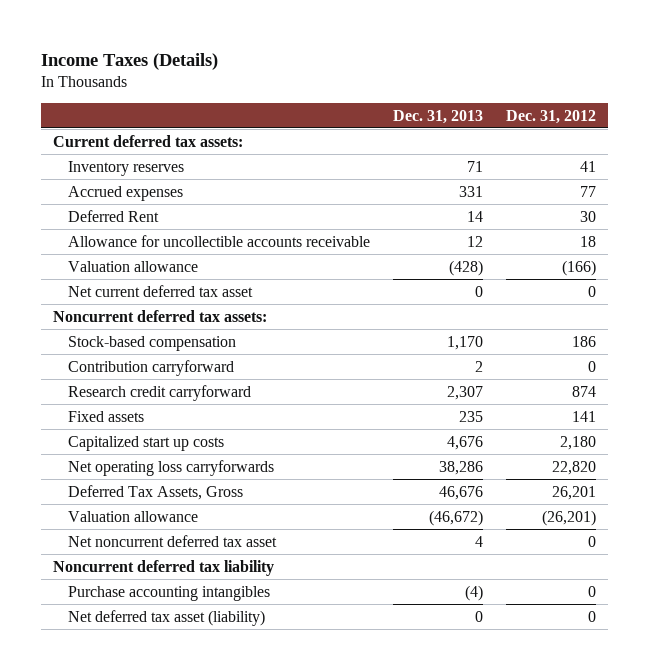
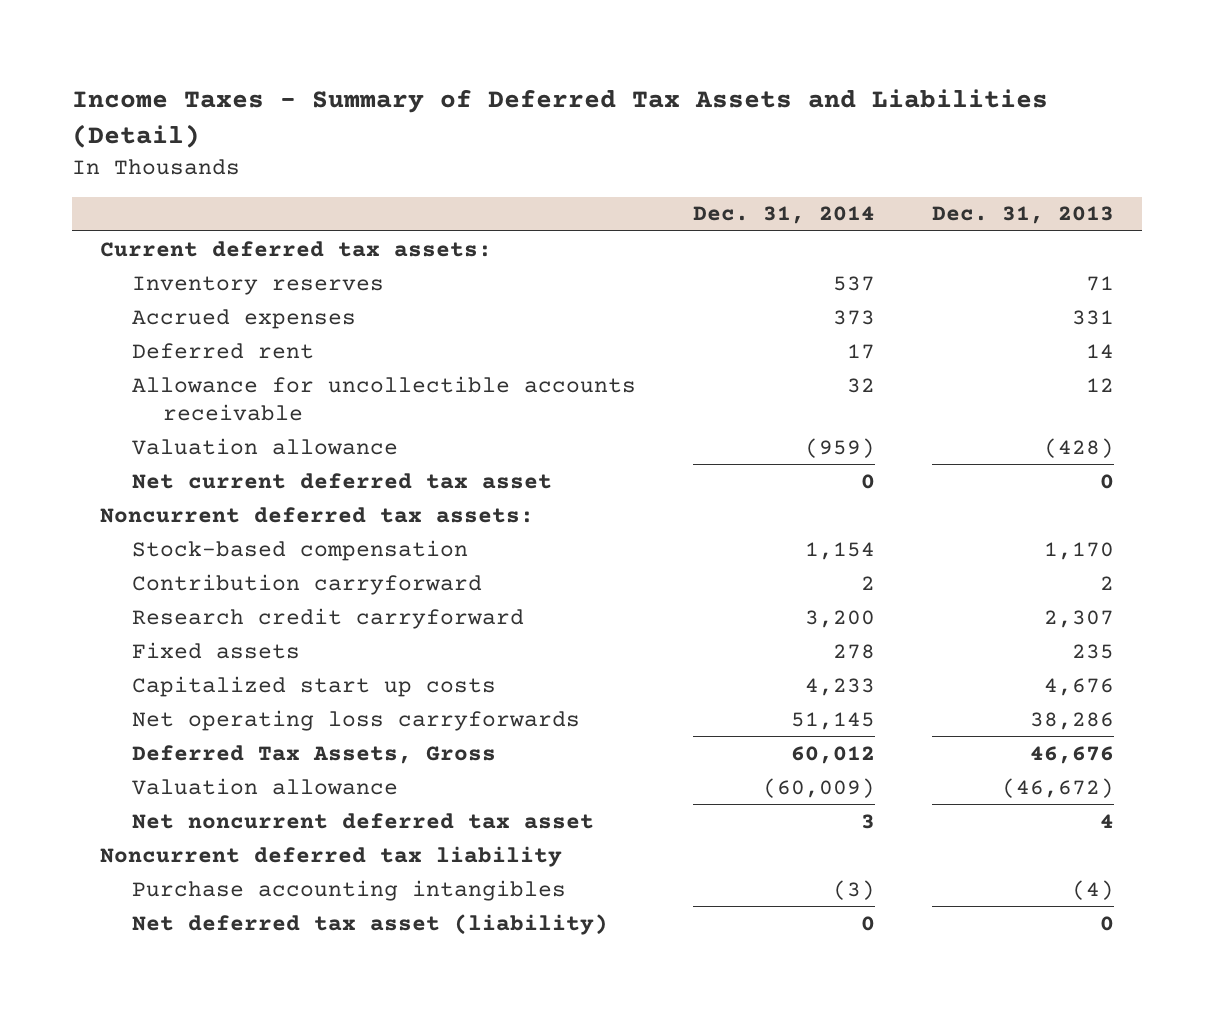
[40,52,218,70] Income Taxes (Details) -> [71,89,1048,148] Income Taxes - Summary of Deferred Tax Assets and Liabilities (Detail)
[506,109,597,124] Dec. 31, 2012 -> none
none -> [692,206,875,225] Dec. 31, 2014
[68,209,160,222] Deferred Rent -> [131,342,314,359] Deferred rent

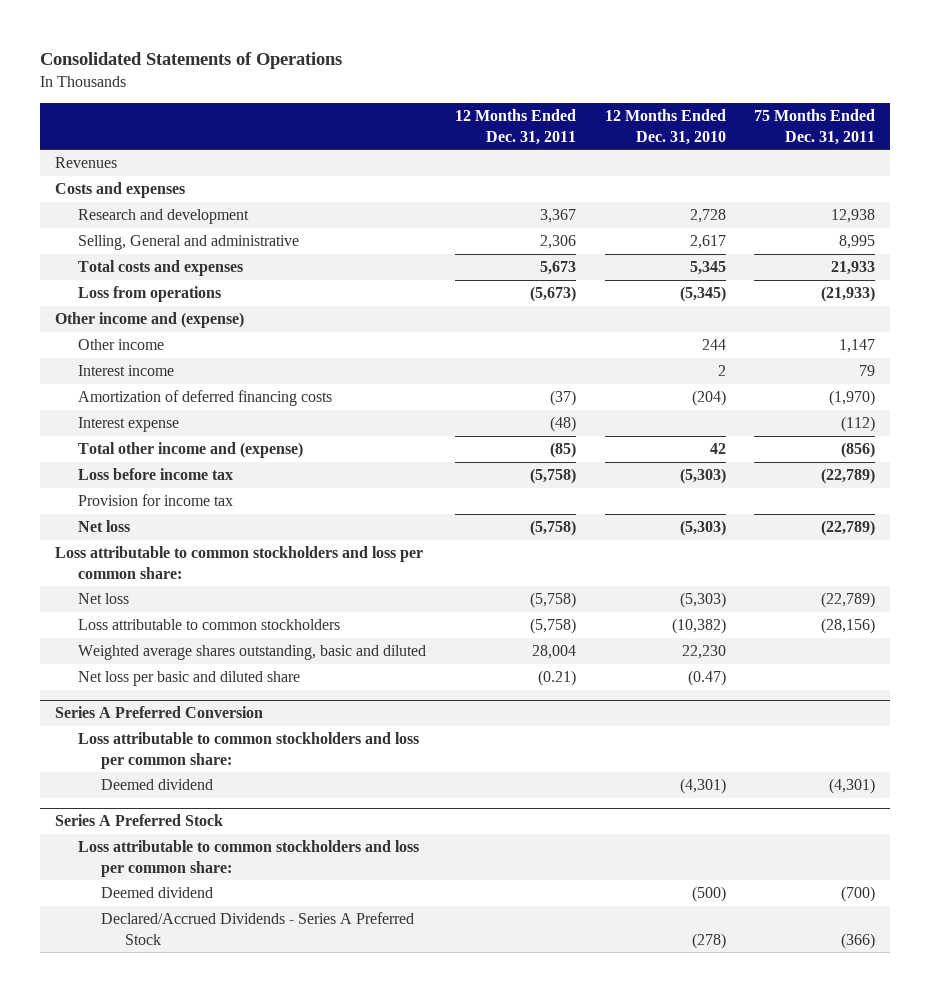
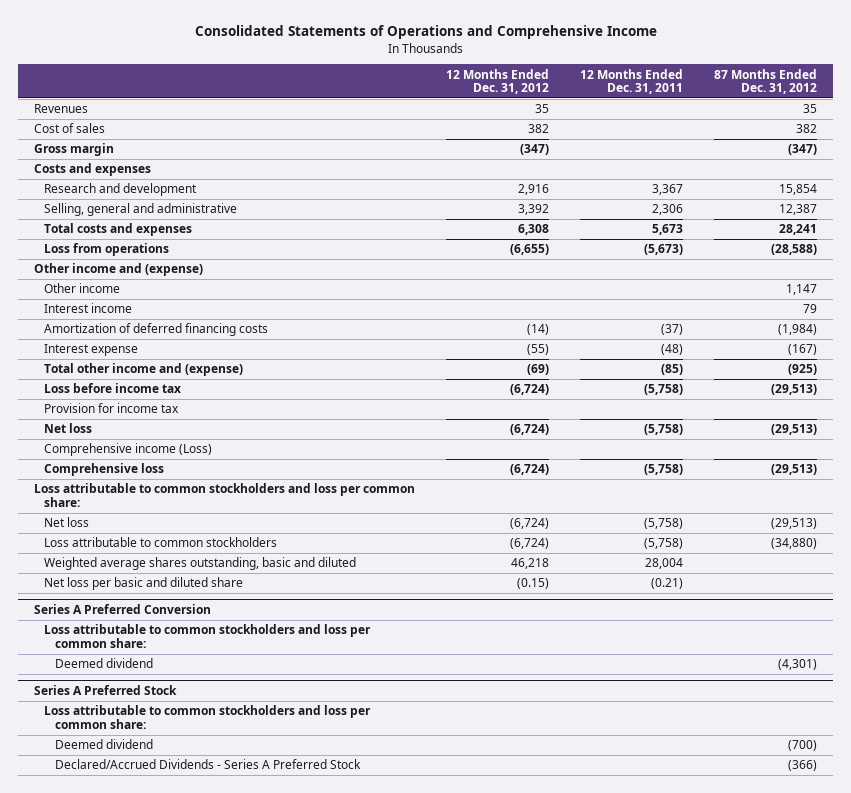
[40,52,343,70] Consolidated Statements of Operations -> [194,25,657,40] Consolidated Statements of Operations and Comprehensive Income
[604,109,726,145] 12 Months Ended Dec. 31, 2010 -> none
[754,109,876,145] 75 Months Ended Dec. 31, 2011 -> none
none -> [445,68,549,95] 12 Months Ended Dec. 31, 2012
none -> [714,68,818,95] 87 Months Ended Dec. 31, 2012
none -> [33,123,105,134] Cost of sales
none -> [33,143,114,157] Gross margin
[77,235,299,251] Selling, General and administrative -> [44,203,238,217] Selling, general and administrative
none -> [44,443,213,457] Comprehensive income (Loss)
none -> [44,463,165,477] Comprehensive loss

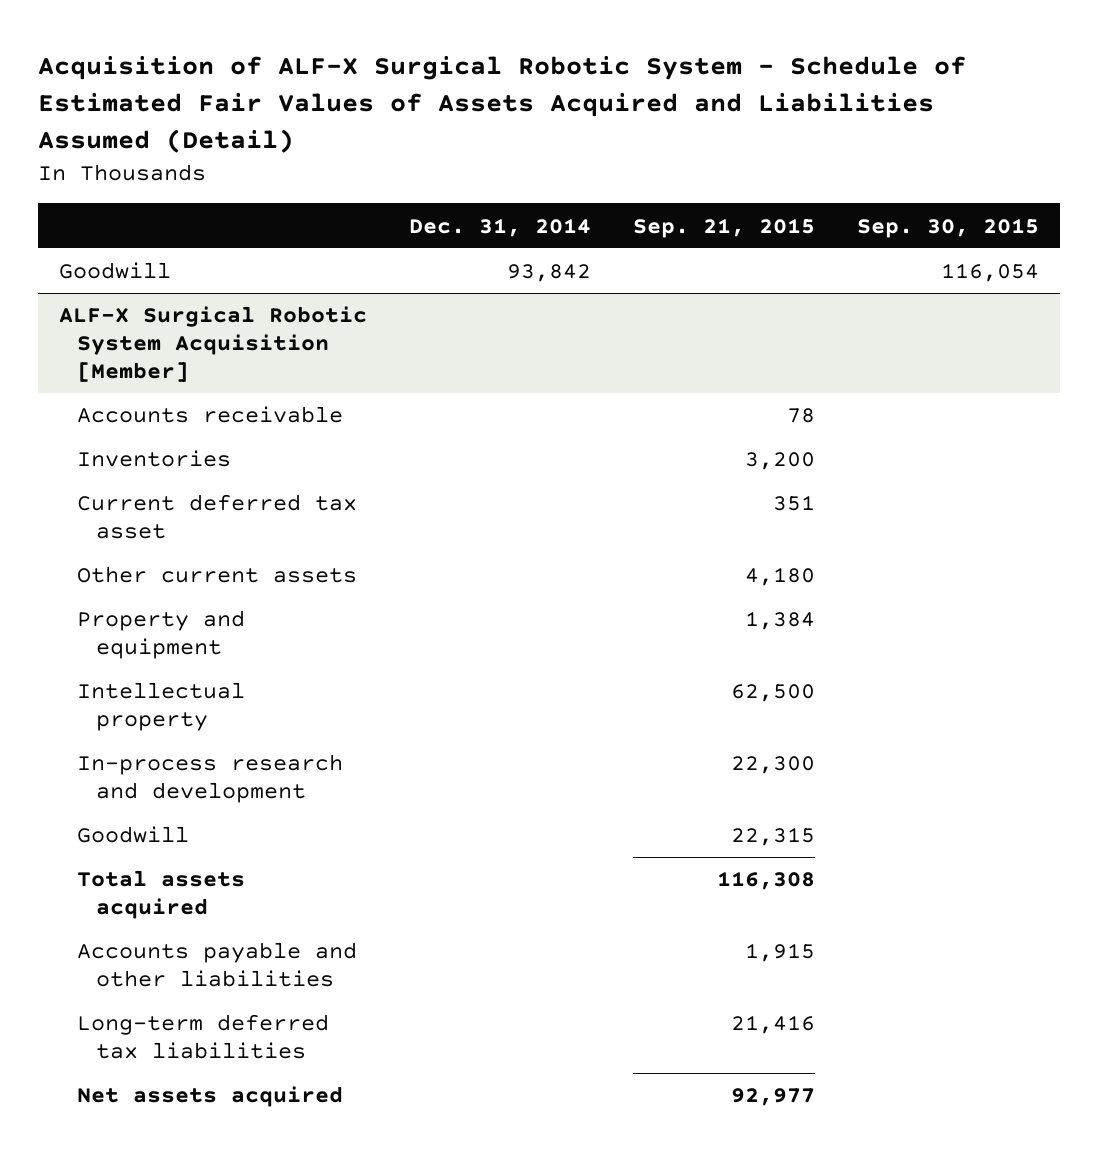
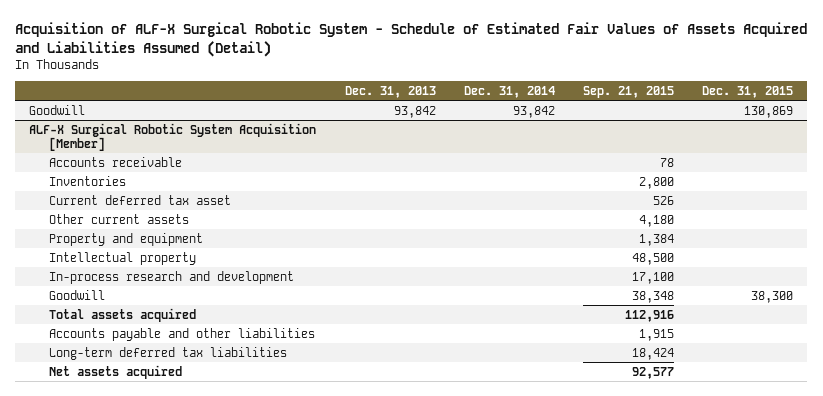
[856,217,1039,238] Sep. 30, 2015 -> none
none -> [344,85,436,98] Dec. 31, 2013
none -> [702,85,794,98] Dec. 31, 2015
[744,452,815,471] 3,200 -> [639,176,675,189] 2,800
[772,495,815,512] 351 -> [653,195,675,205] 526
[730,684,815,703] 62,500 -> [632,252,675,265] 48,500
[730,756,815,775] 22,300 -> [632,271,675,284] 17,100
[730,827,815,847] 22,315 -> [632,290,675,303] 38,348
[716,871,815,891] 116,308 -> [625,309,675,322] 112,916
[730,1015,815,1035] 21,416 -> [632,347,675,360] 18,424
[730,1088,815,1107] 92,977 -> [632,366,675,379] 92,577

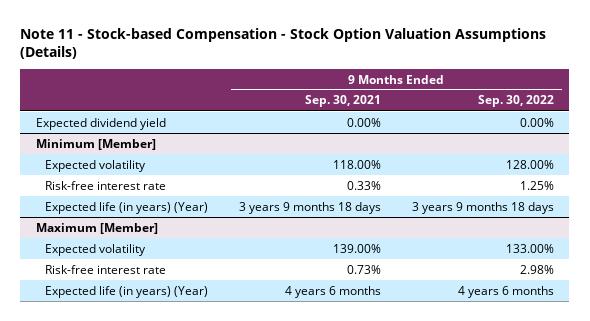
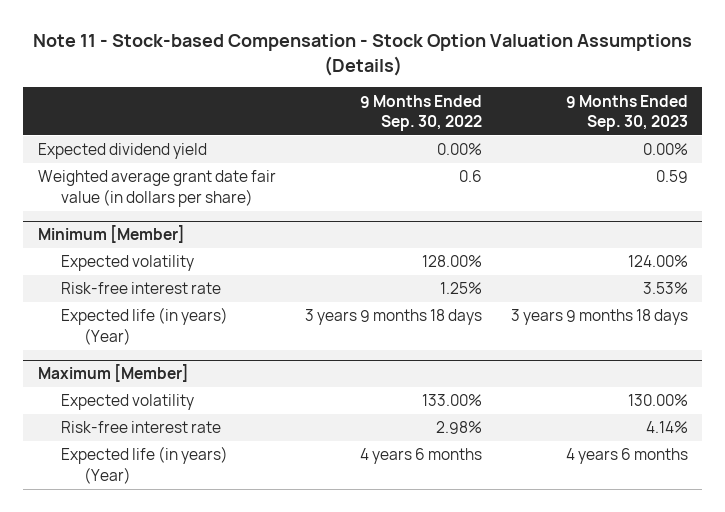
[304,95,381,108] Sep. 30, 2021 -> none
none -> [565,94,688,131] 9 Months Ended Sep. 30, 2023
none -> [37,170,276,207] Weighted average grant date fair value (in dollars per share)

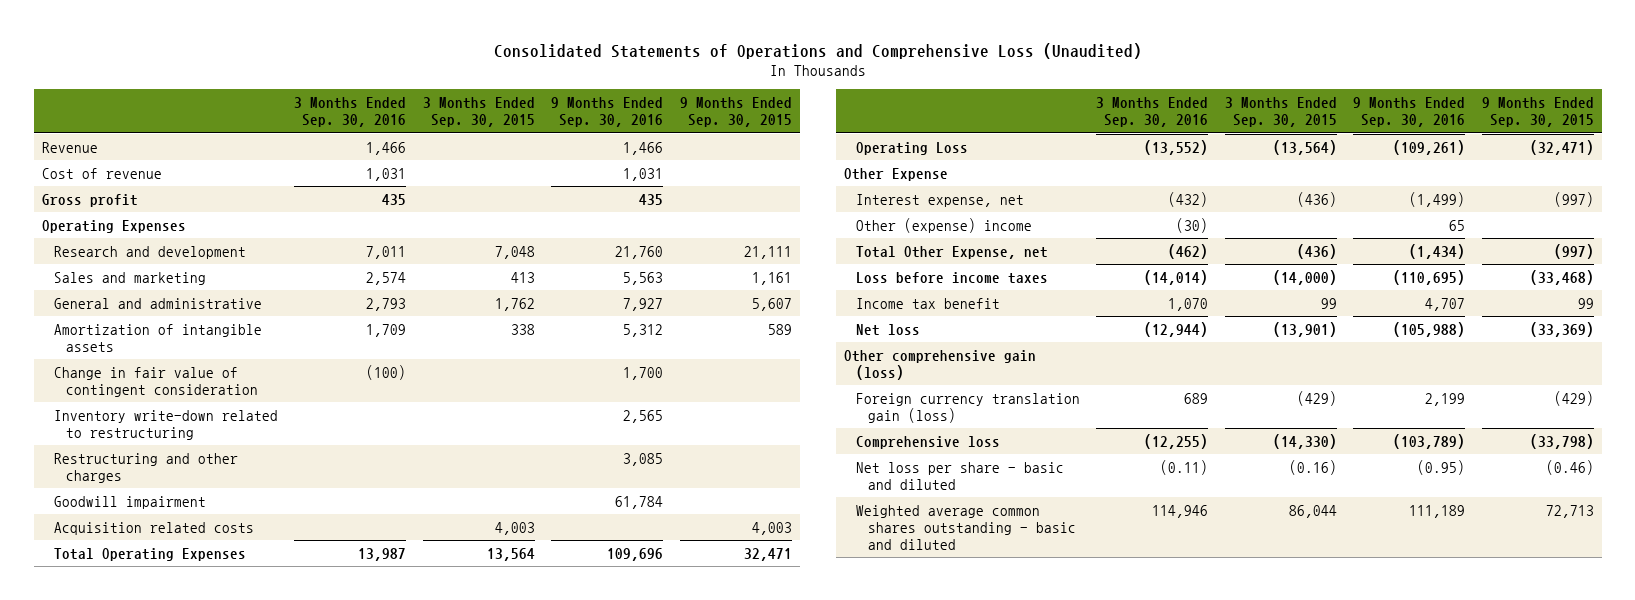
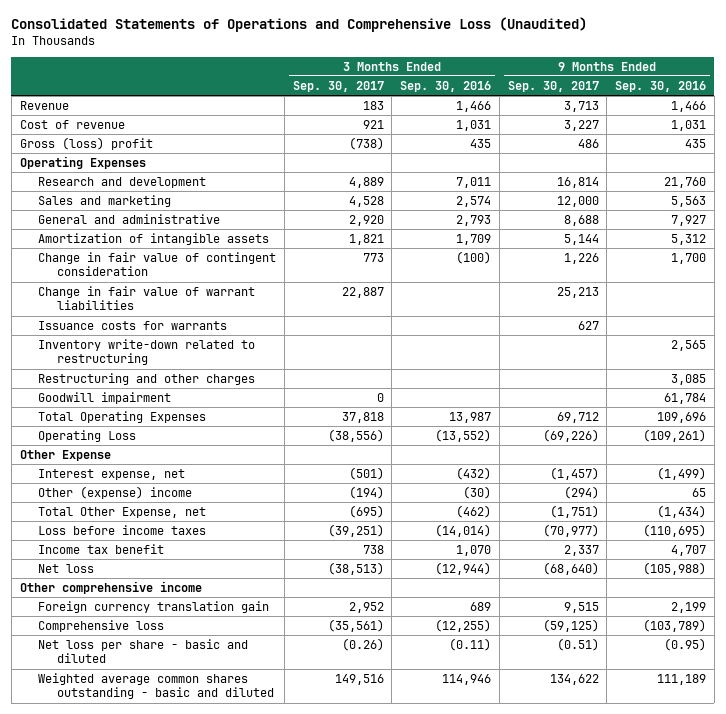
[422,96,535,128] 3 Months Ended Sep. 30, 2015 -> none
[679,96,792,128] 9 Months Ended Sep. 30, 2015 -> none
none -> [292,80,384,92] Sep. 30, 2017
none -> [507,80,599,92] Sep. 30, 2017
[41,193,138,207] Gross profit -> [19,136,153,150] Gross (loss) profit
none -> [38,285,256,311] Change in fair value of warrant liabilities
none -> [38,320,228,330] Issuance costs for warrants
[53,521,254,535] Acquisition related costs -> none
[843,349,1036,380] Other comprehensive gain (loss) -> [19,580,202,594] Other comprehensive income
[855,392,1080,423] Foreign currency translation gain (loss) -> [38,600,270,613] Foreign currency translation gain

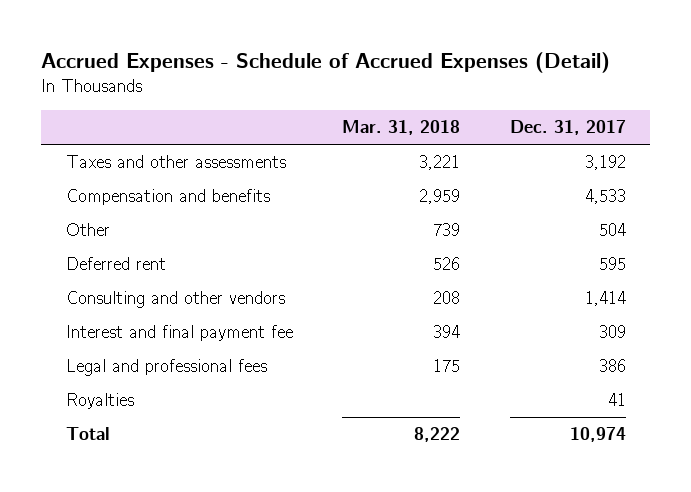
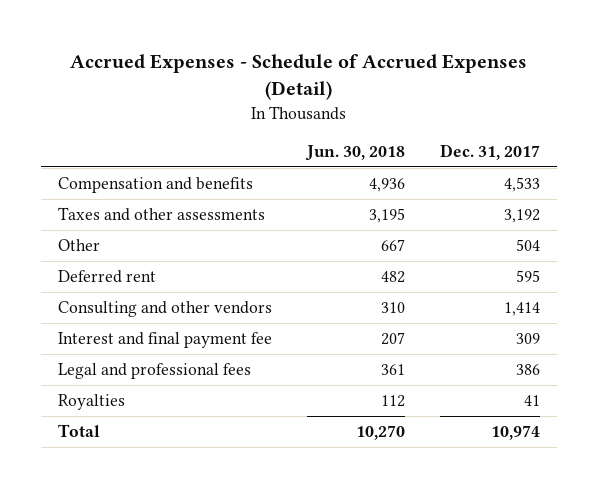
[342,120,461,136] Mar. 31, 2018 -> none
none -> [305,144,406,161] Jun. 30, 2018
[65,155,286,169] Taxes and other assessments -> [58,206,266,221] Taxes and other assessments

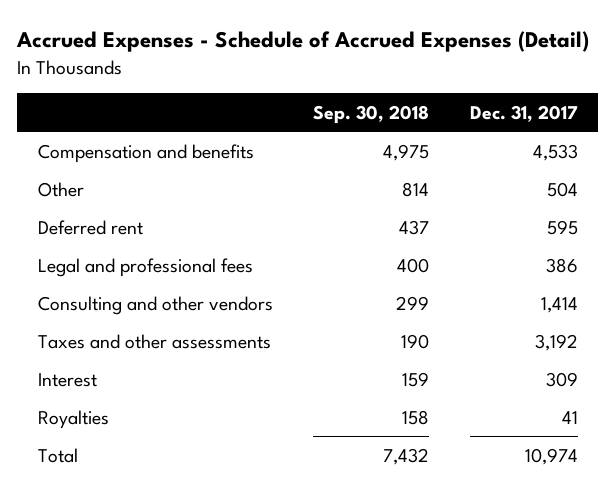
[305,144,406,161] Jun. 30, 2018 -> none
none -> [313,104,430,124] Sep. 30, 2018
[58,331,273,348] Interest and final payment fee -> none
[58,300,273,317] Consulting and other vendors -> [37,295,273,315] Consulting and other vendors
[58,206,266,221] Taxes and other assessments -> [37,333,271,349] Taxes and other assessments
none -> [37,372,97,387] Interest

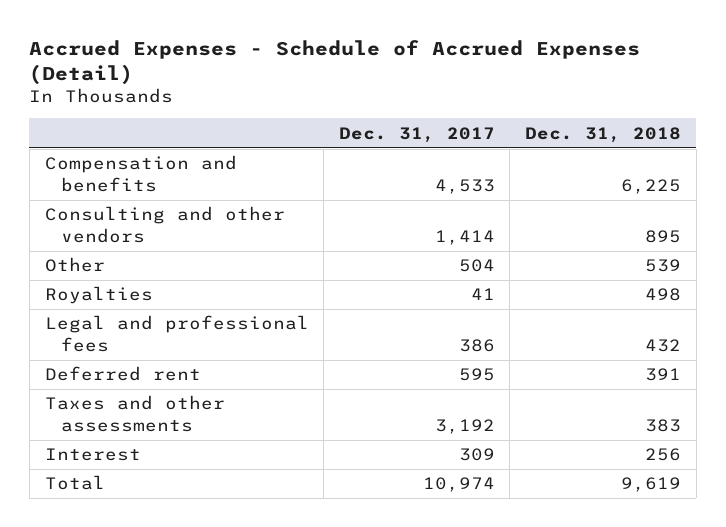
[313,104,430,124] Sep. 30, 2018 -> none
none -> [525,126,682,143] Dec. 31, 2018
[37,295,273,315] Consulting and other vendors -> [44,206,285,243] Consulting and other vendors
[37,409,109,429] Royalties -> [44,286,153,305] Royalties
[37,219,143,235] Deferred rent -> [44,366,201,382] Deferred rent

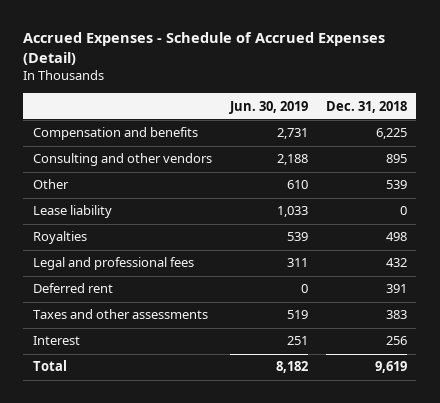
[338,126,495,143] Dec. 31, 2017 -> none
none -> [228,100,308,114] Jun. 30, 2019
none -> [32,205,112,219] Lease liability

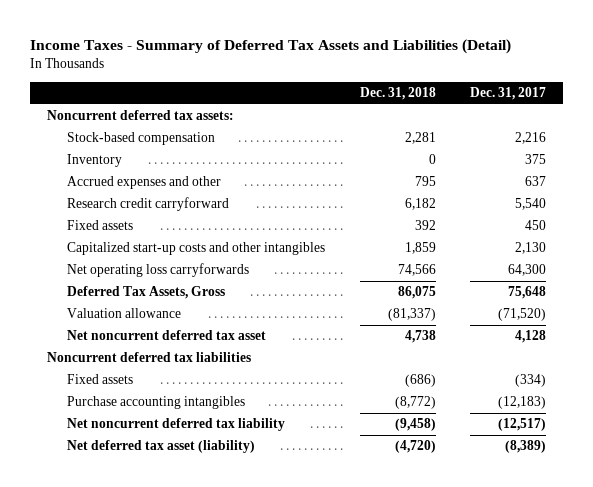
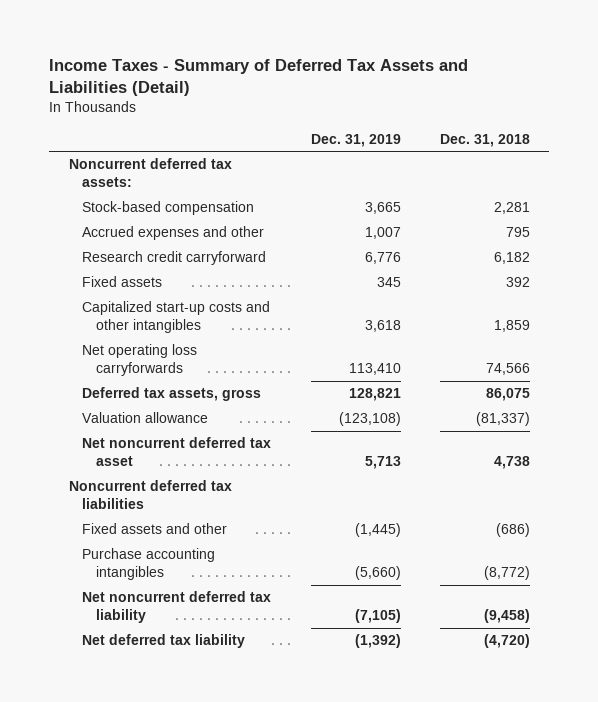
[469,87,546,101] Dec. 31, 2017 -> none
none -> [310,133,401,147] Dec. 31, 2019
[67,154,123,168] Inventory -> none
[67,286,226,300] Deferred Tax Assets, Gross -> [82,387,262,402] Deferred tax assets, gross
[67,374,134,385] Fixed assets -> [82,523,228,535] Fixed assets and other
[67,440,256,454] Net deferred tax asset (liability) -> [82,634,246,649] Net deferred tax liability

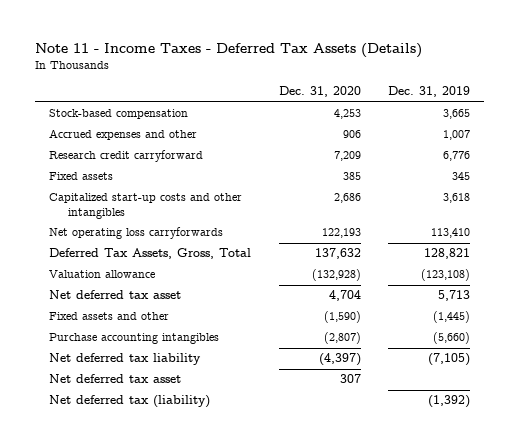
[48,58,468,97] Income Taxes - Summary of Deferred Tax Assets and Liabilities (Detail) -> [35,43,423,59] Note 11 - Income Taxes - Deferred Tax Assets (Details)
[439,133,530,147] Dec. 31, 2018 -> none
none -> [278,86,361,98] Dec. 31, 2020
[68,158,232,188] Noncurrent deferred tax assets: -> none
[82,387,262,402] Deferred tax assets, gross -> [48,248,251,260] Deferred Tax Assets, Gross, Total
[68,480,232,510] Noncurrent deferred tax liabilities -> none
[82,437,272,467] Net noncurrent deferred tax asset -> [48,290,181,300] Net deferred tax asset
[82,591,272,624] Net noncurrent deferred tax liability -> [48,353,201,366] Net deferred tax liability
none -> [48,374,181,384] Net deferred tax asset
[82,634,246,649] Net deferred tax liability -> [48,395,210,409] Net deferred tax (liability)

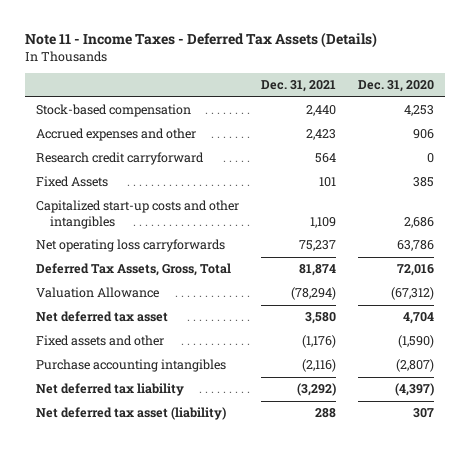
[388,86,471,98] Dec. 31, 2019 -> none
none -> [260,80,336,93] Dec. 31, 2021
[333,151,361,162] 7,209 -> [426,153,434,164] 0
[48,172,113,181] Fixed assets -> [36,176,109,188] Fixed Assets
[321,228,361,239] 122,193 -> [396,240,434,252] 63,786
[314,248,361,260] 137,632 -> [396,264,434,277] 72,016
[48,270,155,279] Valuation allowance -> [36,287,160,299] Valuation Allowance
[311,269,361,282] (132,928) -> [390,287,434,301] (67,312)
[48,395,210,409] Net deferred tax (liability) -> none
[48,374,181,384] Net deferred tax asset -> [36,407,227,421] Net deferred tax asset (liability)

